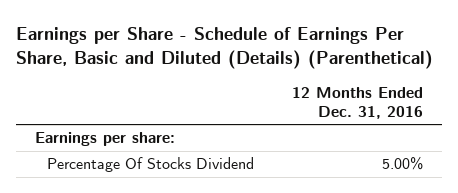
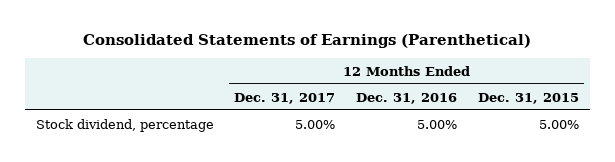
[16,27,434,70] Earnings per Share - Schedule of Earnings Per Share, Basic and Diluted (Details) (Parenthetical) -> [83,34,532,49] Consolidated Statements of Earnings (Parenthetical)
none -> [234,92,336,104] Dec. 31, 2017
none -> [478,92,580,104] Dec. 31, 2015
[35,132,176,147] Earnings per share: -> none
[47,157,255,173] Percentage Of Stocks Dividend -> [35,118,214,132] Stock dividend, percentage

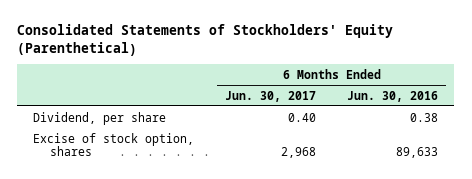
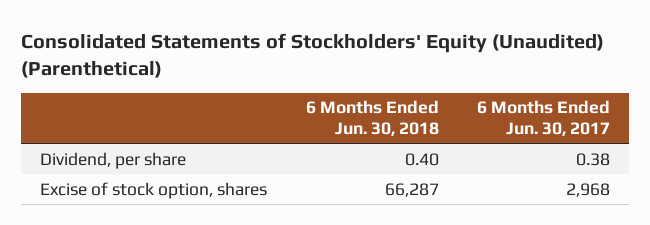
[17,24,394,56] Consolidated Statements of Stockholders' Equity (Parenthetical) -> [20,33,604,79] Consolidated Statements of Stockholders' Equity (Unaudited) (Parenthetical)
[347,90,439,102] Jun. 30, 2016 -> none
none -> [305,100,439,137] 6 Months Ended Jun. 30, 2018
[288,112,317,122] 0.40 -> [575,152,610,166] 0.38

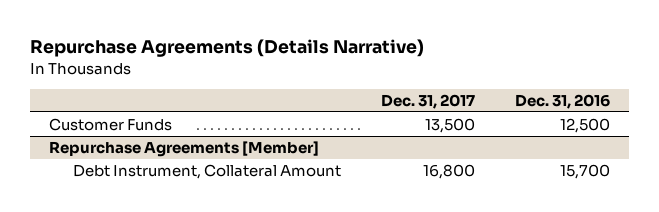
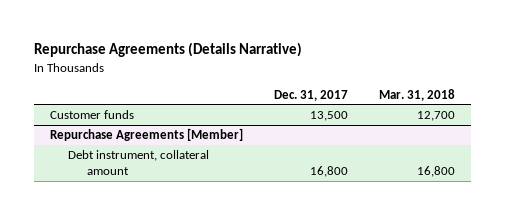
[514,93,610,109] Dec. 31, 2016 -> none
none -> [379,88,456,101] Mar. 31, 2018
[49,118,173,132] Customer Funds -> [49,110,134,120] Customer funds
[73,164,342,180] Debt Instrument, Collateral Amount -> [68,150,210,176] Debt instrument, collateral amount

